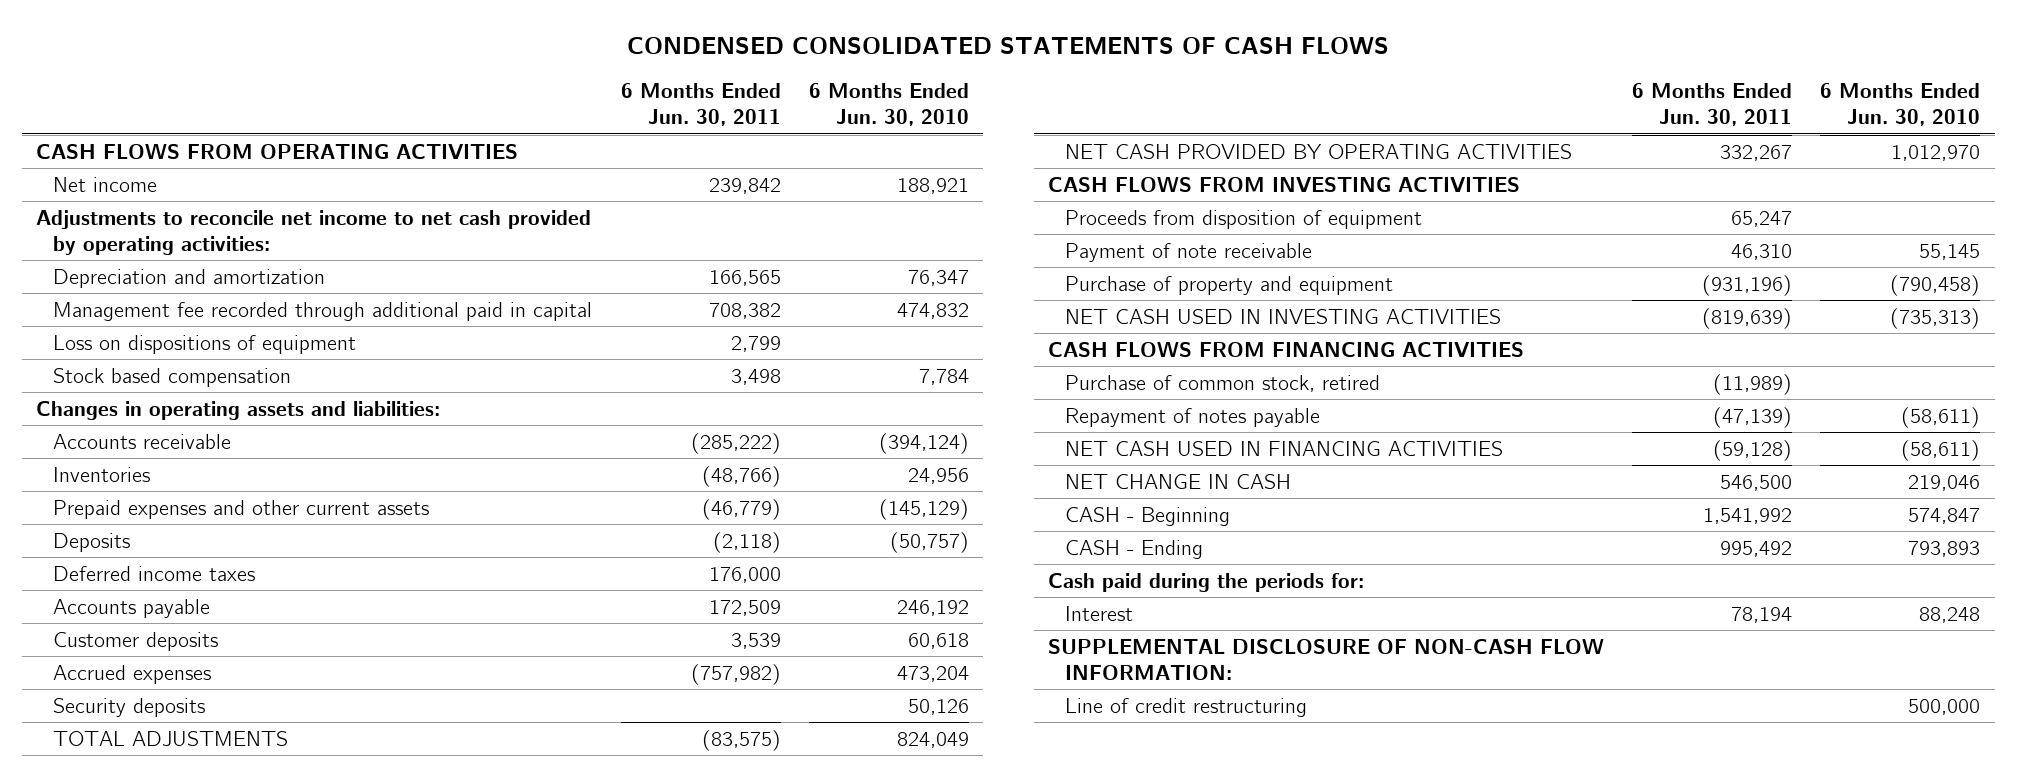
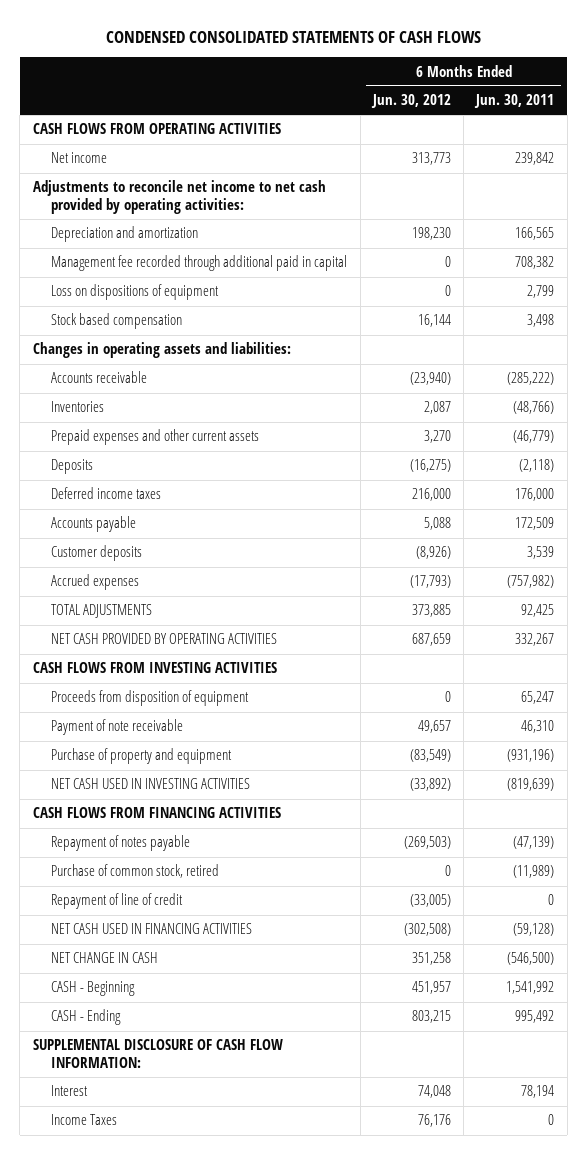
[808,83,969,127] 6 Months Ended Jun. 30, 2010 -> none
none -> [370,94,451,109] Jun. 30, 2012
[53,697,206,717] Security deposits -> none
[701,729,781,751] (83,575) -> [521,604,555,618] 92,425
[1065,374,1381,392] Purchase of common stock, retired -> [51,864,220,879] Purchase of common stock, retired
none -> [51,893,184,910] Repayment of line of credit
[1720,474,1793,491] 546,500 -> [507,952,555,966] (546,500)
[1048,572,1365,592] Cash paid during the periods for: -> none
none -> [32,1039,283,1069] SUPPLEMENTAL DISCLOSURE OF CASH FLOW INFORMATION:
[1048,638,1605,680] SUPPLEMENTAL DISCLOSURE OF NON-CASH FLOW INFORMATION: -> none
[1065,697,1308,717] Line of credit restructuring -> none
none -> [51,1114,118,1126] Income Taxes

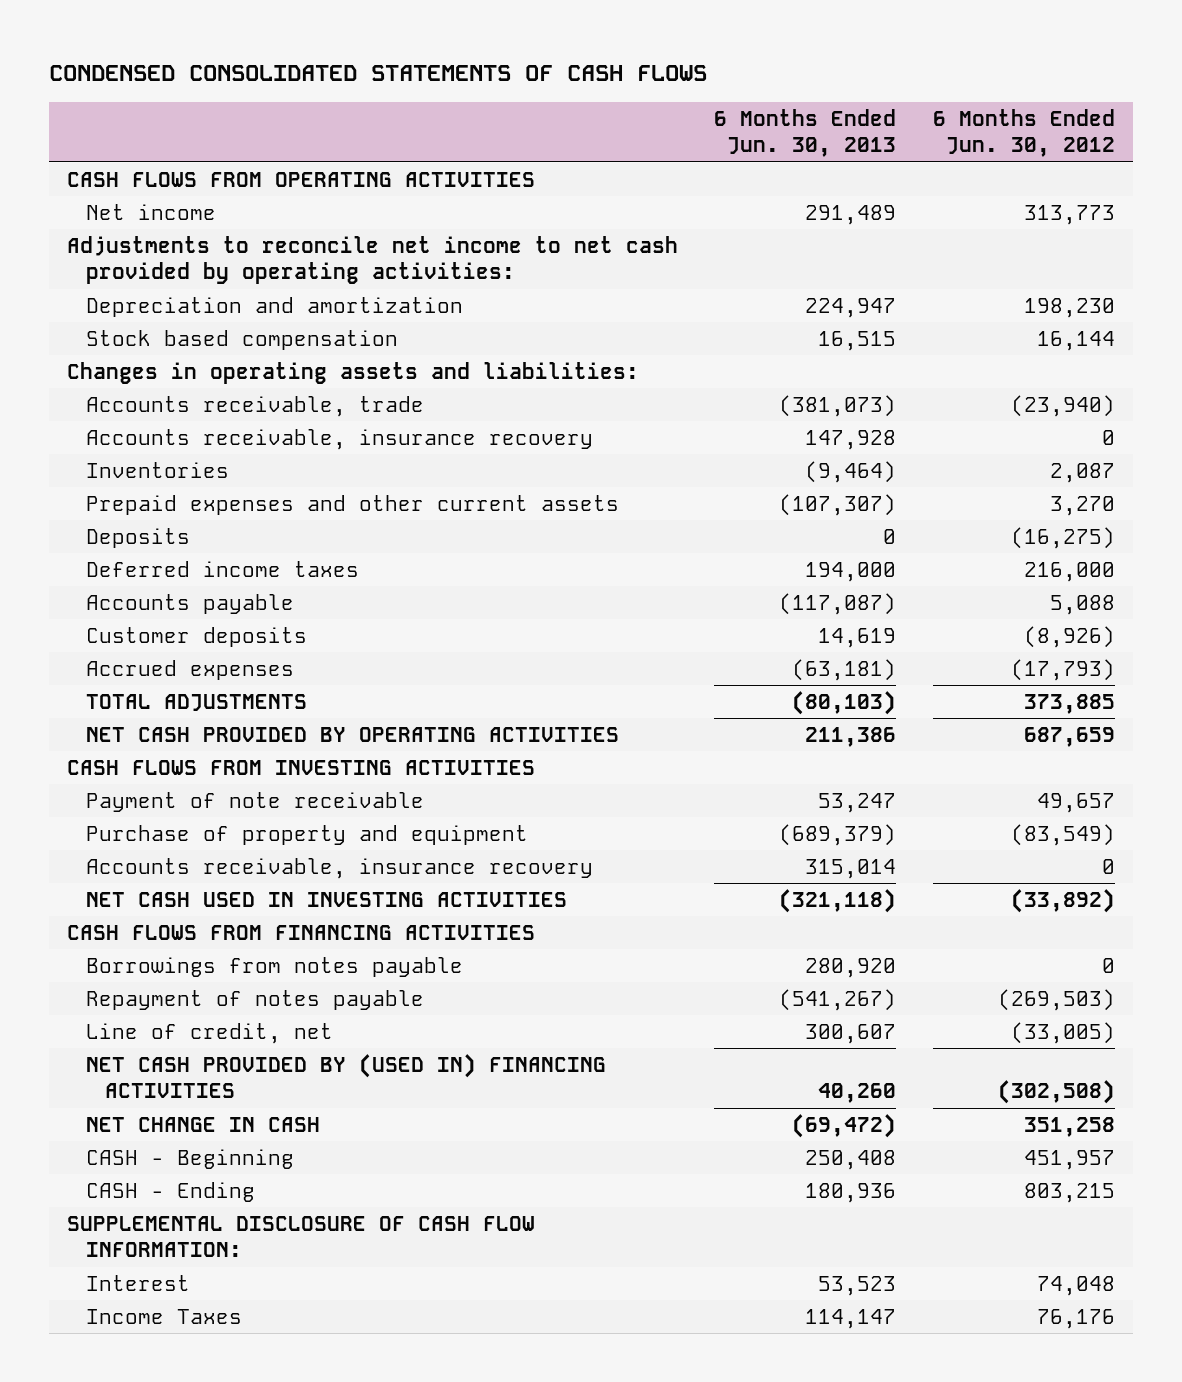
[474,94,555,109] Jun. 30, 2011 -> none
none -> [714,109,897,158] 6 Months Ended Jun. 30, 2013
[51,255,348,272] Management fee recorded through additional paid in capital -> none
[51,284,220,301] Loss on dispositions of equipment -> none
[51,371,148,384] Accounts receivable -> [85,396,424,418] Accounts receivable, trade
none -> [85,429,593,451] Accounts receivable, insurance recovery
[51,690,250,707] Proceeds from disposition of equipment -> none
none -> [85,858,593,880] Accounts receivable, insurance recovery
none -> [85,957,463,978] Borrowings from notes payable
[51,864,220,879] Purchase of common stock, retired -> none
[51,893,184,910] Repayment of line of credit -> [85,1023,333,1045] Line of credit, net
[51,923,253,935] NET CASH USED IN FINANCING ACTIVITIES -> [85,1054,606,1099] NET CASH PROVIDED BY (USED IN) FINANCING ACTIVITIES

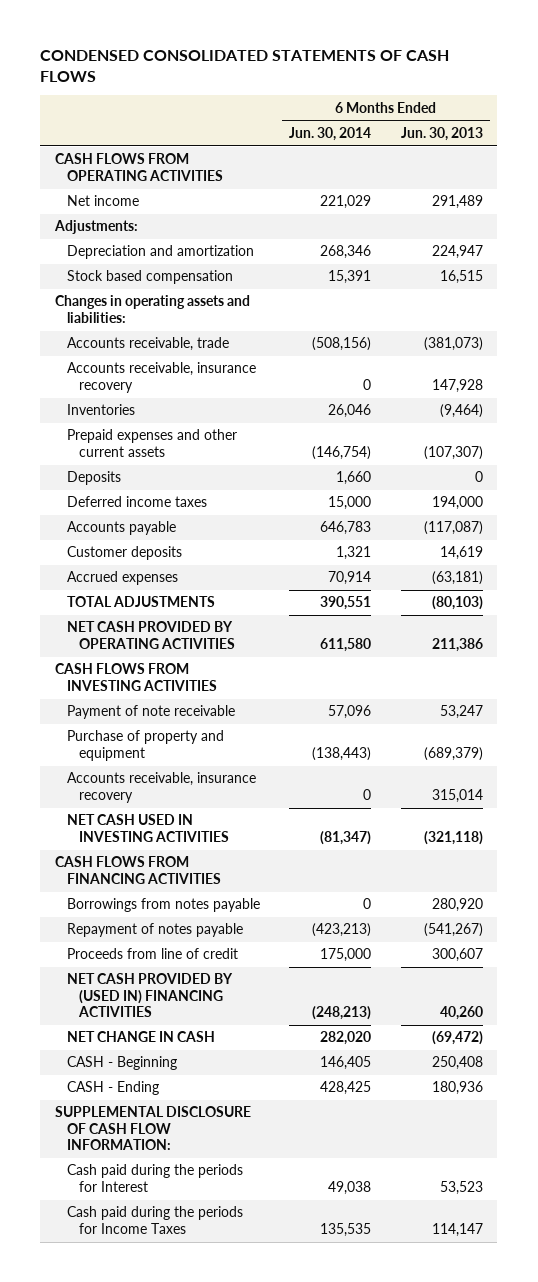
[932,109,1115,158] 6 Months Ended Jun. 30, 2012 -> none
none -> [289,127,372,142] Jun. 30, 2014
[67,236,679,285] Adjustments to reconcile net income to net cash provided by operating activities: -> [53,220,138,235] Adjustments:
[85,1023,333,1045] Line of credit, net -> [66,948,238,960] Proceeds from line of credit
[85,1275,190,1292] Interest -> [66,1164,243,1192] Cash paid during the periods for Interest
[85,1309,242,1325] Income Taxes -> [66,1206,243,1234] Cash paid during the periods for Income Taxes

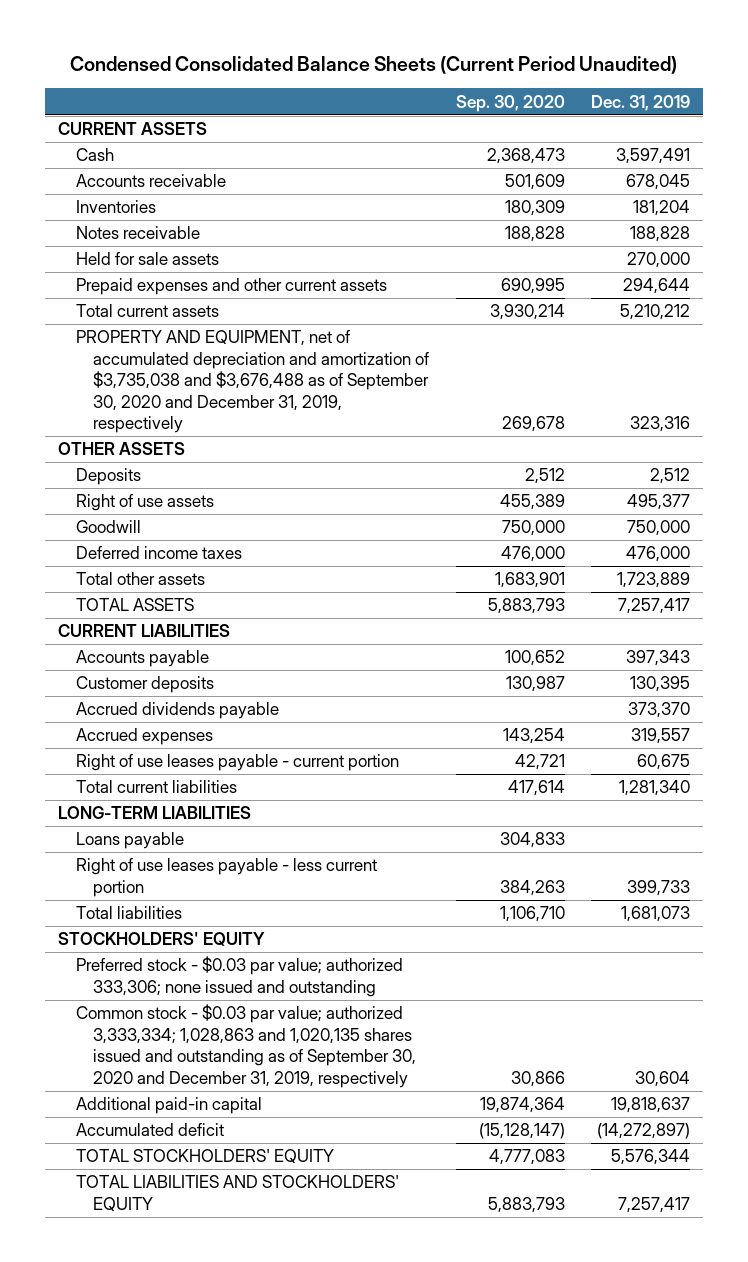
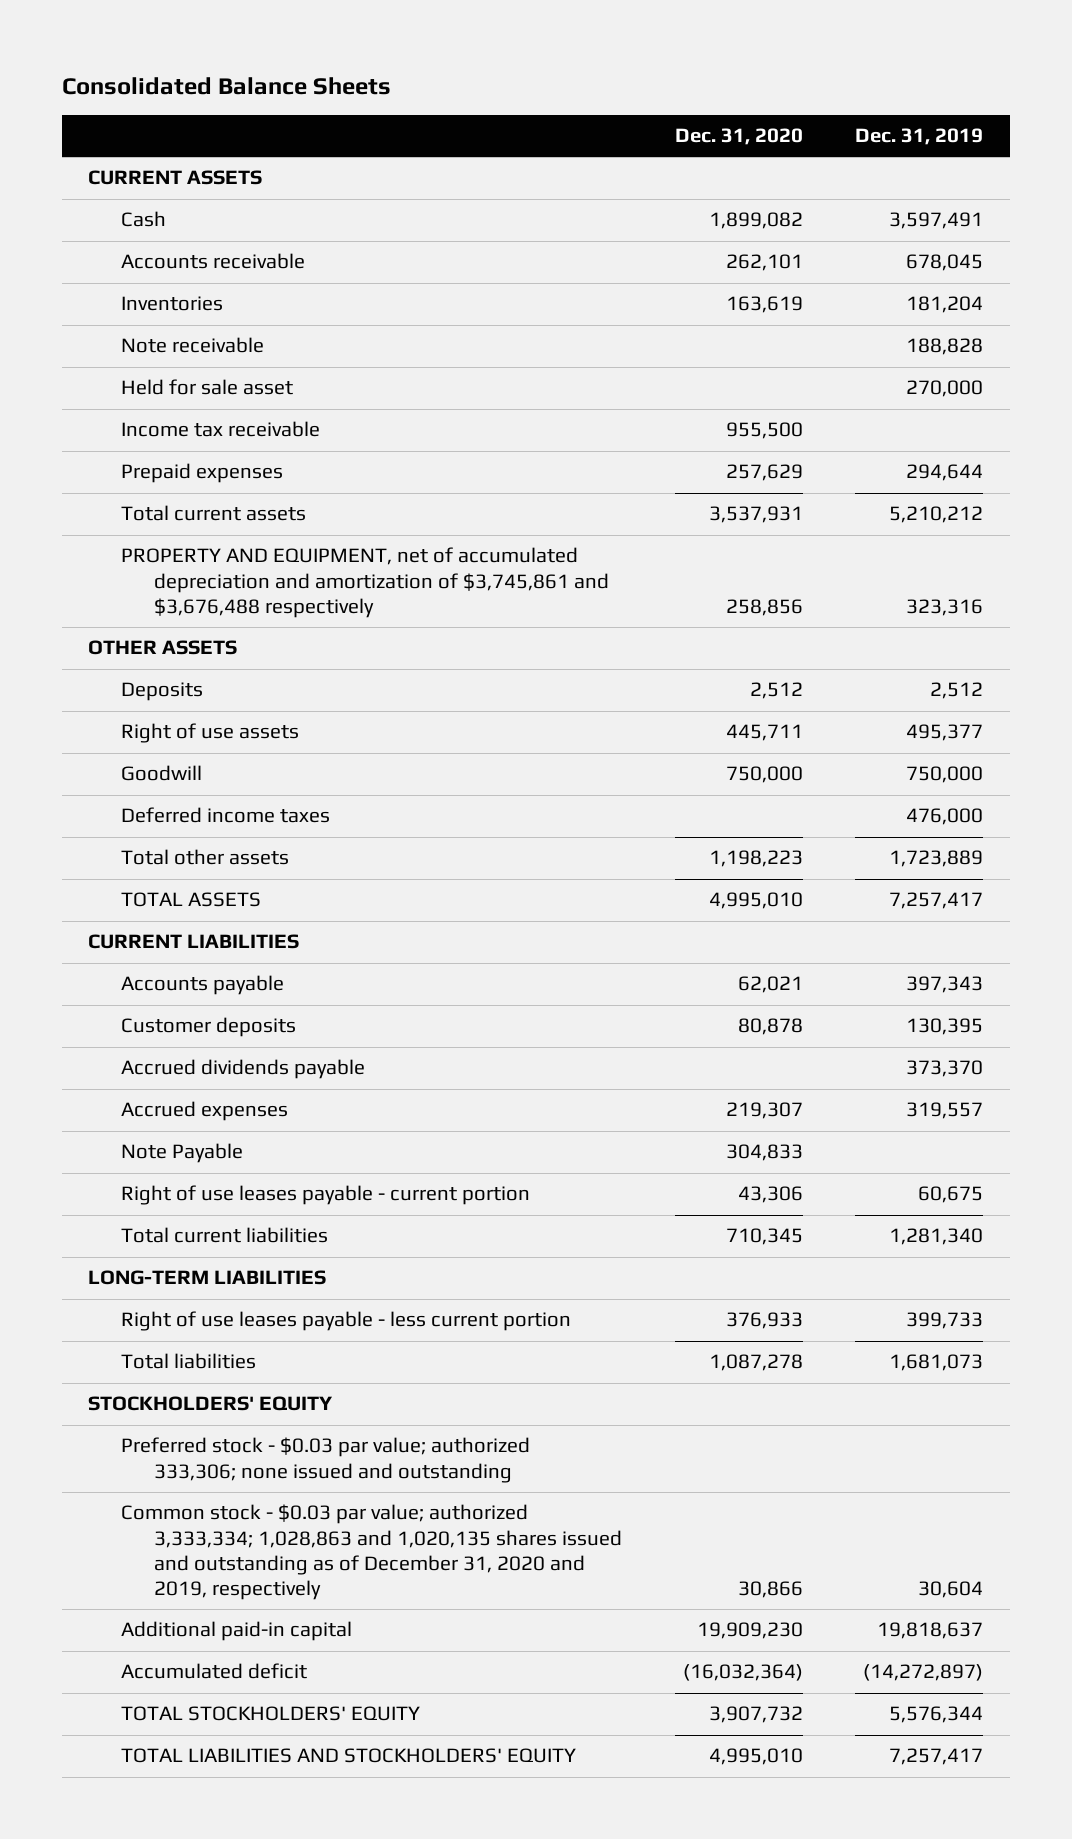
[70,56,678,75] Condensed Consolidated Balance Sheets (Current Period Unaudited) -> [61,77,391,96] Consolidated Balance Sheets
[455,94,565,112] Sep. 30, 2020 -> none
none -> [674,128,803,146] Dec. 31, 2020
[75,226,200,240] Notes receivable -> [121,337,265,354] Note receivable
[75,252,219,266] Held for sale assets -> [121,379,294,396] Held for sale asset
none -> [121,421,321,438] Income tax receivable
[75,278,387,296] Prepaid expenses and other current assets -> [121,463,284,484] Prepaid expenses
[75,330,430,434] PROPERTY AND EQUIPMENT, net of accumulated depreciation and amortization of $3,735,038 and $3,676,488 as of September 30, 2020 and December 31, 2019, respectively -> [121,547,610,618] PROPERTY AND EQUIPMENT, net of accumulated depreciation and amortization of $3,745,861 and $3,676,488 respectively
none -> [121,1143,244,1164] Note Payable
[75,832,184,850] Loans payable -> none
[75,1004,417,1088] Common stock - $0.03 par value; authorized 3,333,334; 1,028,863 and 1,020,135 shares issued and outstanding as of September 30, 2020 and December 31, 2019, respectively -> [121,1504,623,1600] Common stock - $0.03 par value; authorized 3,333,334; 1,028,863 and 1,020,135 shares issued and outstanding as of December 31, 2020 and 2019, respectively

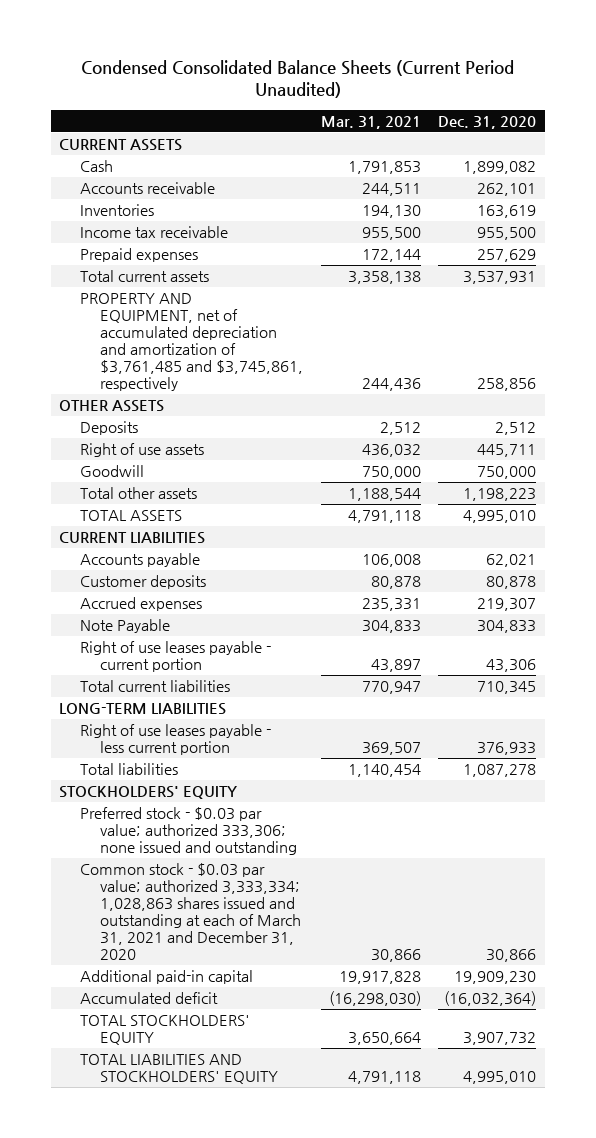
[61,77,391,96] Consolidated Balance Sheets -> [80,59,514,99] Condensed Consolidated Balance Sheets (Current Period Unaudited)
[855,128,984,146] Dec. 31, 2019 -> none
none -> [320,115,421,129] Mar. 31, 2021
[121,337,265,354] Note receivable -> none
[121,379,294,396] Held for sale asset -> none
[121,547,610,618] PROPERTY AND EQUIPMENT, net of accumulated depreciation and amortization of $3,745,861 and $3,676,488 respectively -> [79,293,303,391] PROPERTY AND EQUIPMENT, net of accumulated depreciation and amortization of $3,761,485 and $3,745,861, respectively
[121,807,331,824] Deferred income taxes -> none
[121,1059,366,1080] Accrued dividends payable -> none
[121,1504,623,1600] Common stock - $0.03 par value; authorized 3,333,334; 1,028,863 and 1,020,135 shares issued and outstanding as of December 31, 2020 and 2019, respectively -> [79,863,301,960] Common stock - $0.03 par value; authorized 3,333,334; 1,028,863 shares issued and outstanding at each of March 31, 2021 and December 31, 2020

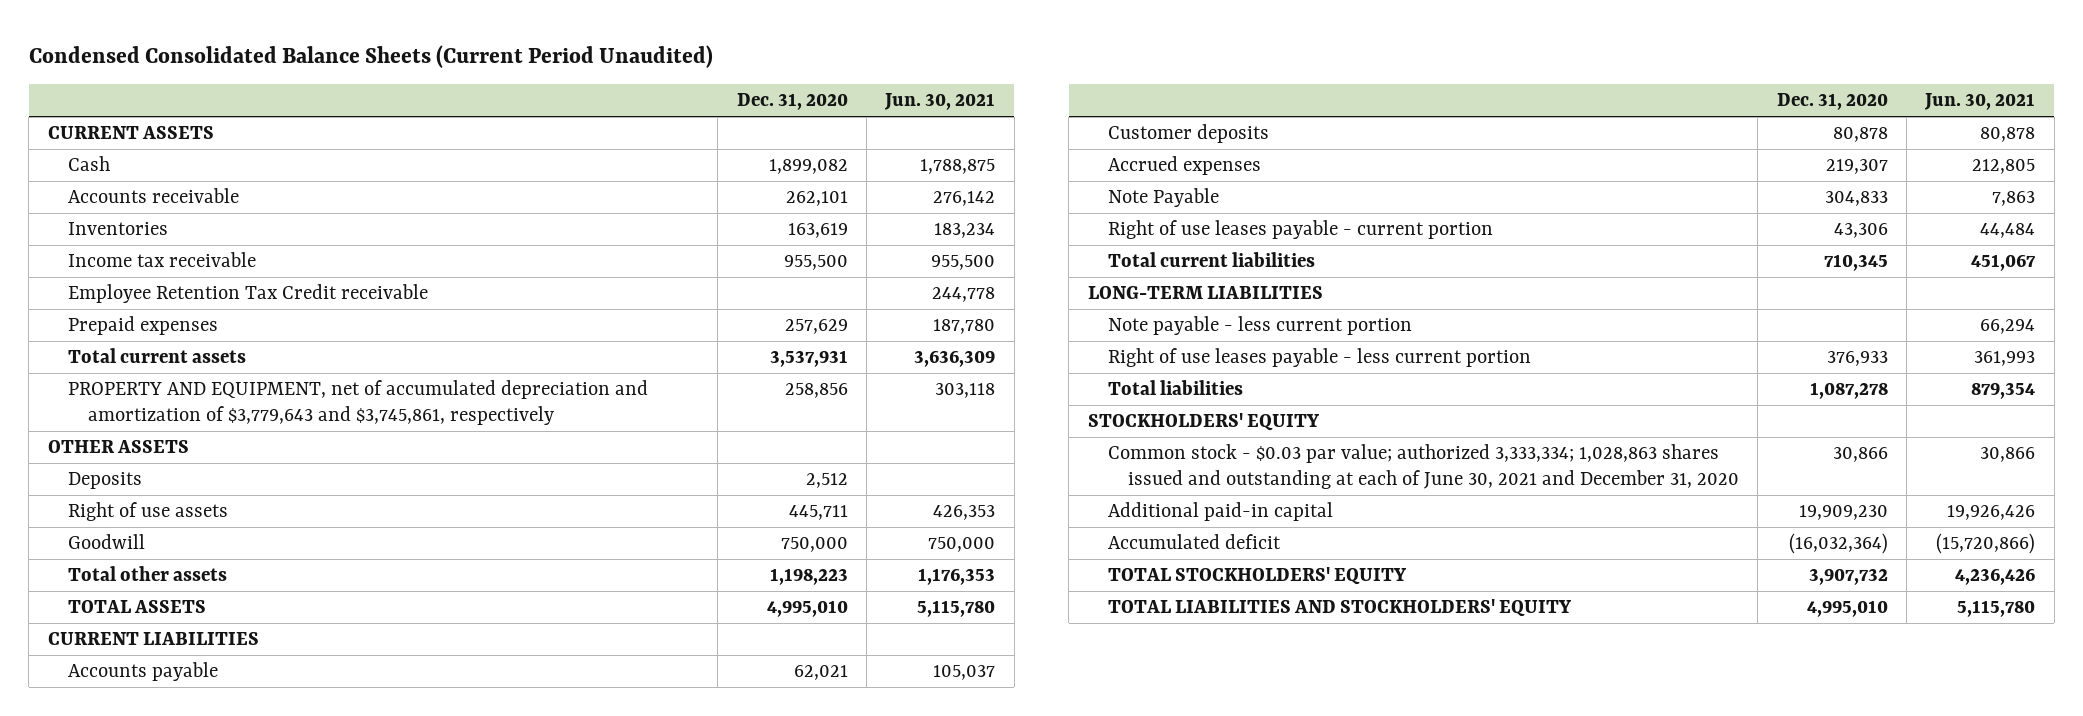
[320,115,421,129] Mar. 31, 2021 -> none
none -> [884,93,996,111] Jun. 30, 2021
none -> [67,284,428,304] Employee Retention Tax Credit receivable
[79,293,303,391] PROPERTY AND EQUIPMENT, net of accumulated depreciation and amortization of $3,761,485 and $3,745,861, respectively -> [67,380,648,426] PROPERTY AND EQUIPMENT, net of accumulated depreciation and amortization of $3,779,643 and $3,745,861, respectively
none -> [1107,316,1412,336] Note payable - less current portion
[79,807,297,855] Preferred stock - $0.03 par value; authorized 333,306; none issued and outstanding -> none
[79,863,301,960] Common stock - $0.03 par value; authorized 3,333,334; 1,028,863 shares issued and outstanding at each of March 31, 2021 and December 31, 2020 -> [1107,444,1739,490] Common stock - $0.03 par value; authorized 3,333,334; 1,028,863 shares issued and outstanding at each of June 30, 2021 and December 31, 2020

